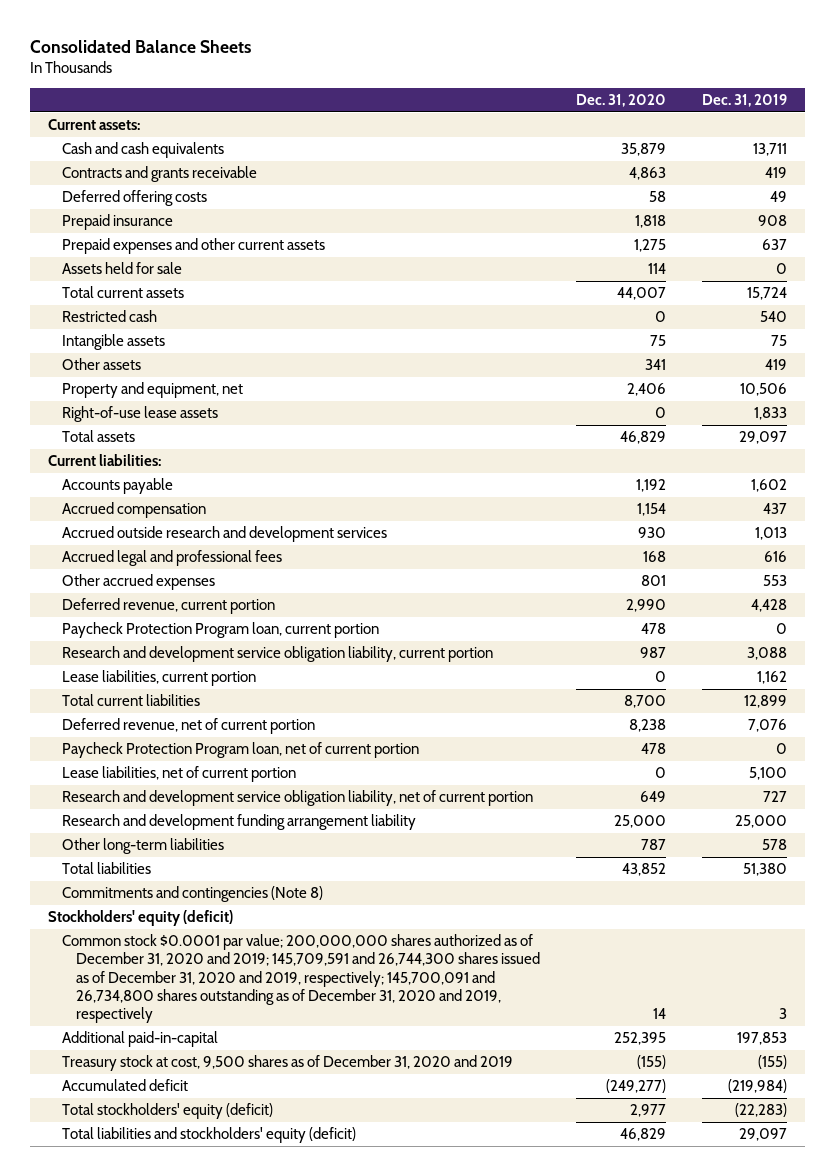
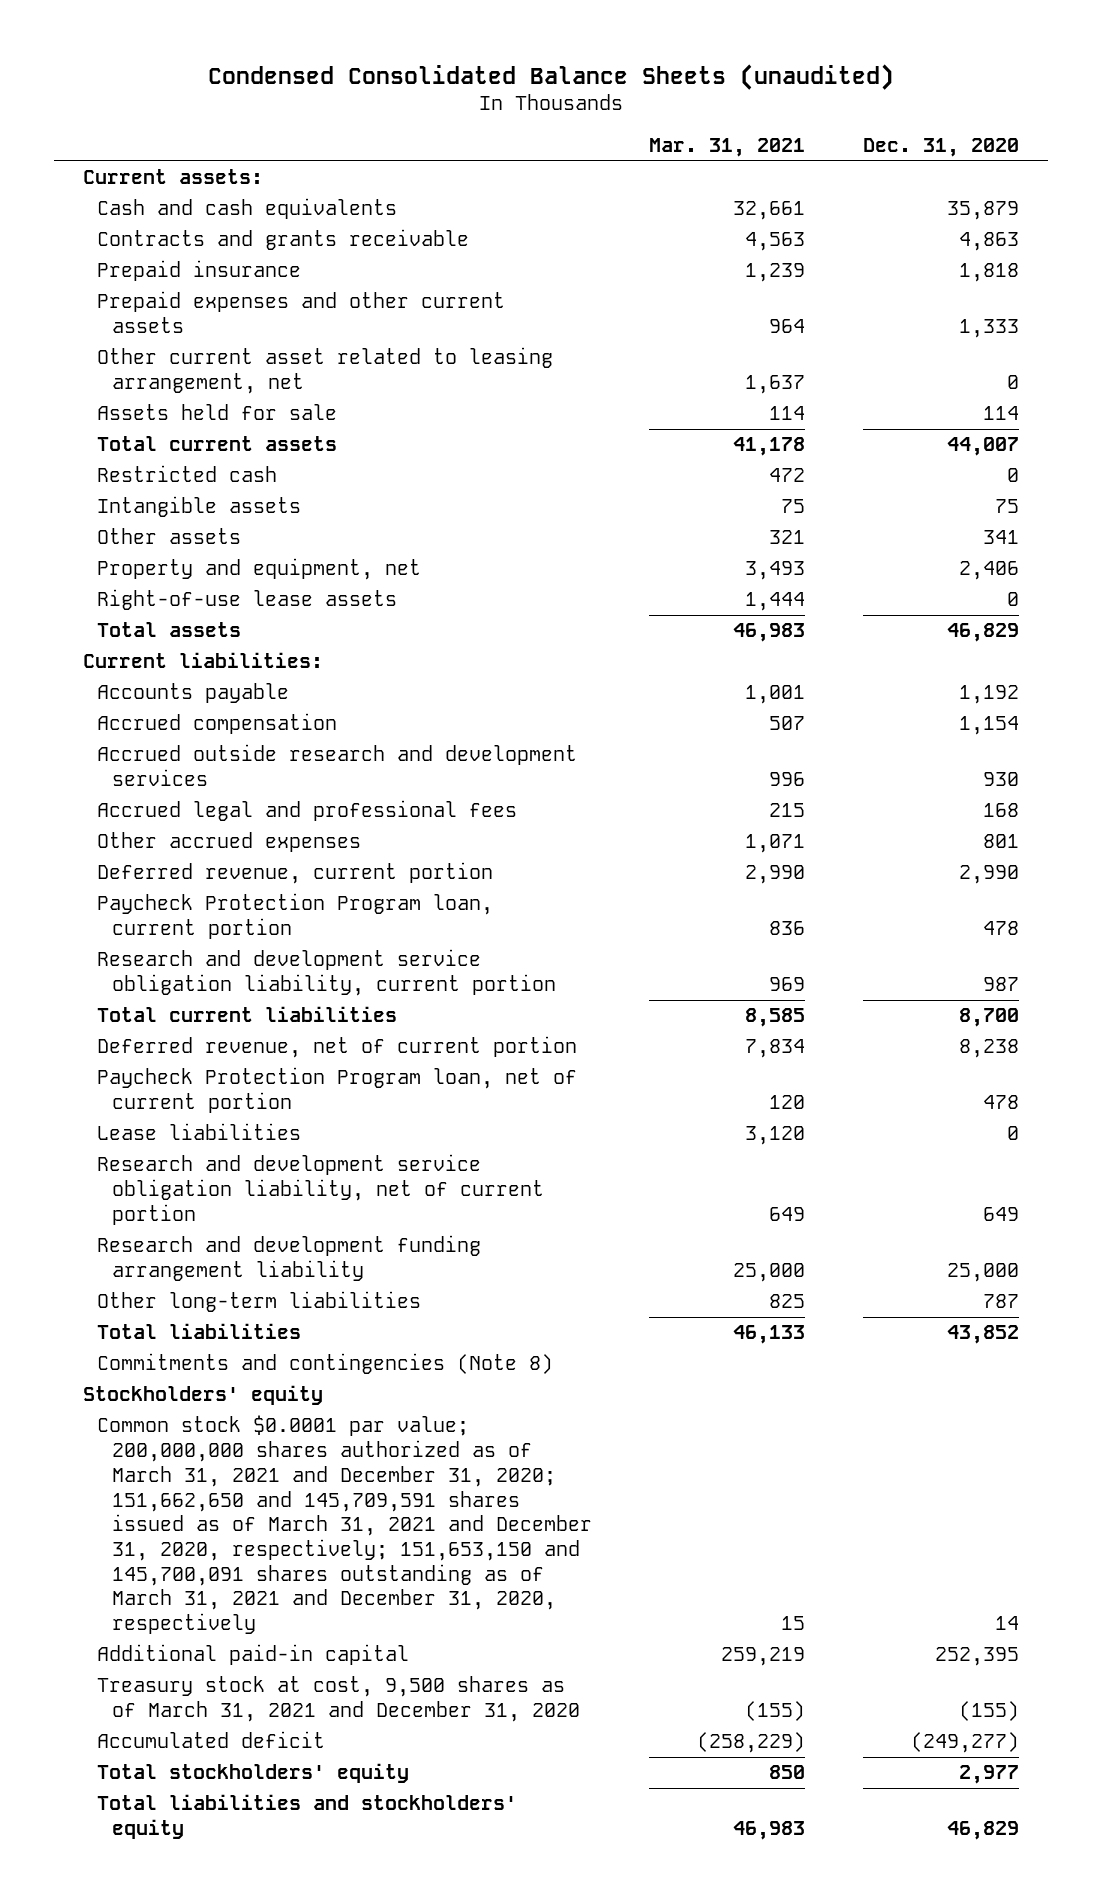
[29,40,251,54] Consolidated Balance Sheets -> [207,63,894,90] Condensed Consolidated Balance Sheets (unaudited)
[701,94,787,108] Dec. 31, 2019 -> none
none -> [649,137,806,157] Mar. 31, 2021
[61,190,207,207] Deferred offering costs -> none
[633,239,666,253] 1,275 -> [959,319,1020,339] 1,333
none -> [97,347,554,395] Other current asset related to leasing arrangement, net
[61,670,256,687] Lease liabilities, current portion -> none
[61,766,296,783] Lease liabilities, net of current portion -> [97,1123,302,1141] Lease liabilities
[47,910,233,927] Stockholders' equity (deficit) -> [82,1385,323,1406] Stockholders' equity
[61,934,541,1024] Common stock $0.0001 par value; 200,000,000 shares authorized as of December 31, 2020 and 2019; 145,709,591 and 26,744,300 shares issued as of December 31, 2020 and 2019, respectively; 145,700,091 and 26,734,800 shares outstanding as of December 31, 2020 and 2019, respectively -> [97,1415,592,1635] Common stock $0.0001 par value; 200,000,000 shares authorized as of March 31, 2021 and December 31, 2020; 151,662,650 and 145,709,591 shares issued as of March 31, 2021 and December 31, 2020, respectively; 151,653,150 and 145,700,091 shares outstanding as of March 31, 2021 and December 31, 2020, respectively
[61,1031,218,1048] Additional paid-in-capital -> [97,1644,410,1666] Additional paid-in capital
[61,1055,513,1072] Treasury stock at cost, 9,500 shares as of December 31, 2020 and 2019 -> [97,1676,580,1723] Treasury stock at cost, 9,500 shares as of March 31, 2021 and December 31, 2020
[61,1103,273,1120] Total stockholders' equity (deficit) -> [97,1763,410,1784] Total stockholders' equity
[61,1127,356,1144] Total liabilities and stockholders' equity (deficit) -> [97,1794,518,1840] Total liabilities and stockholders' equity

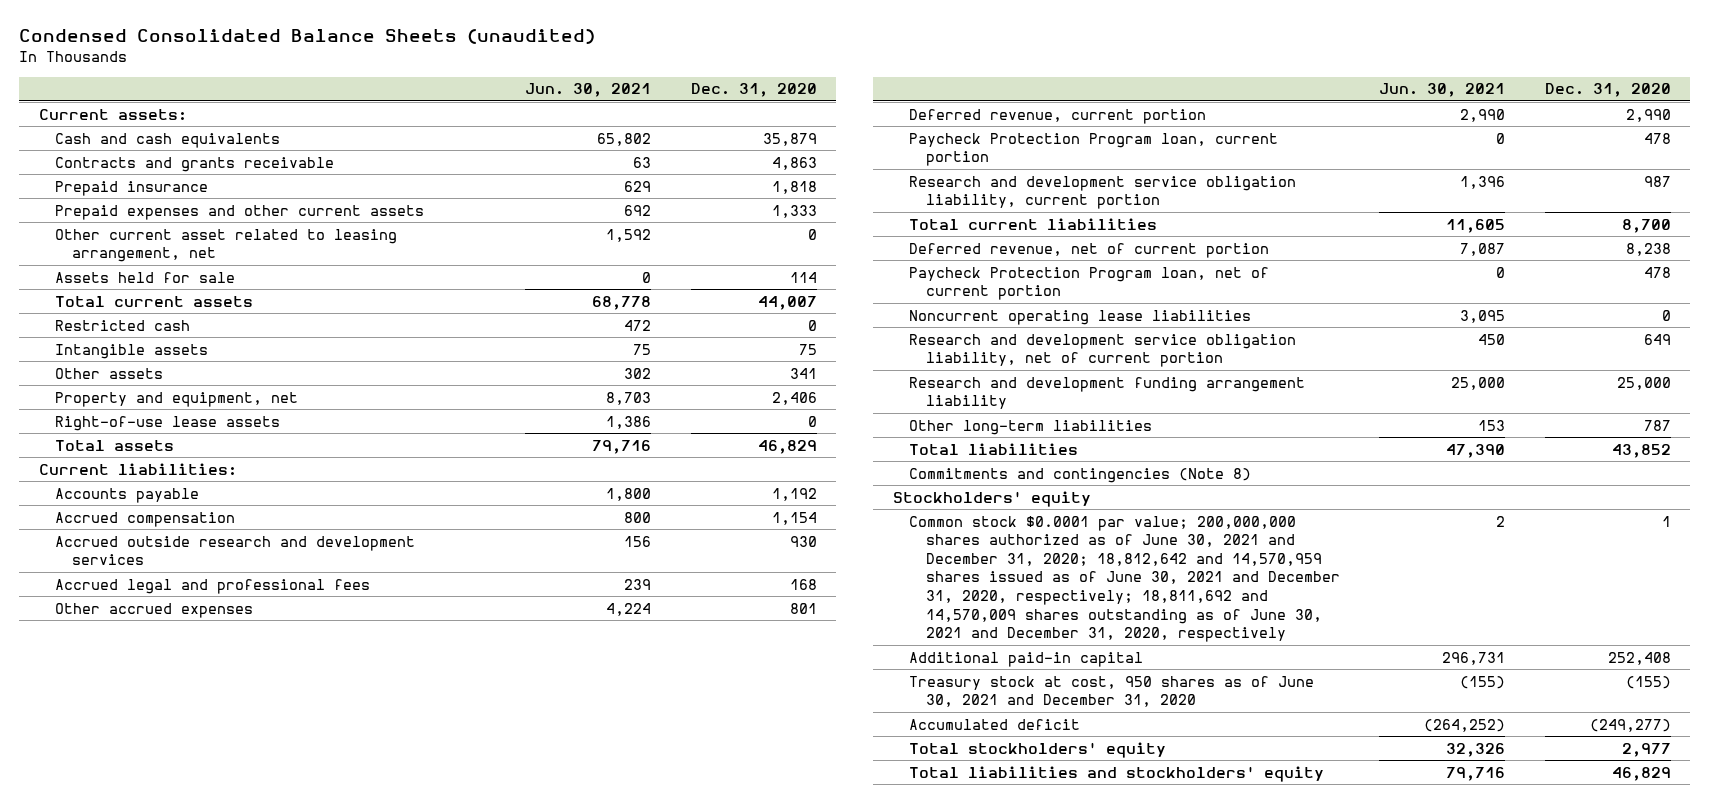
[649,137,806,157] Mar. 31, 2021 -> none
none -> [525,83,652,98] Jun. 30, 2021
[97,1123,302,1141] Lease liabilities -> [909,309,1252,325] Noncurrent operating lease liabilities
[97,1415,592,1635] Common stock $0.0001 par value; 200,000,000 shares authorized as of March 31, 2021 and December 31, 2020; 151,662,650 and 145,709,591 shares issued as of March 31, 2021 and December 31, 2020, respectively; 151,653,150 and 145,700,091 shares outstanding as of March 31, 2021 and December 31, 2020, respectively -> [909,515,1340,643] Common stock $0.0001 par value; 200,000,000 shares authorized as of June 30, 2021 and December 31, 2020; 18,812,642 and 14,570,959 shares issued as of June 30, 2021 and December 31, 2020, respectively; 18,811,692 and 14,570,009 shares outstanding as of June 30, 2021 and December 31, 2020, respectively
[995,1616,1020,1631] 14 -> [1661,515,1671,527] 1
[935,1647,1020,1667] 252,395 -> [1607,651,1671,665] 252,408
[97,1676,580,1723] Treasury stock at cost, 9,500 shares as of March 31, 2021 and December 31, 2020 -> [909,675,1315,708] Treasury stock at cost, 950 shares as of June 30, 2021 and December 31, 2020

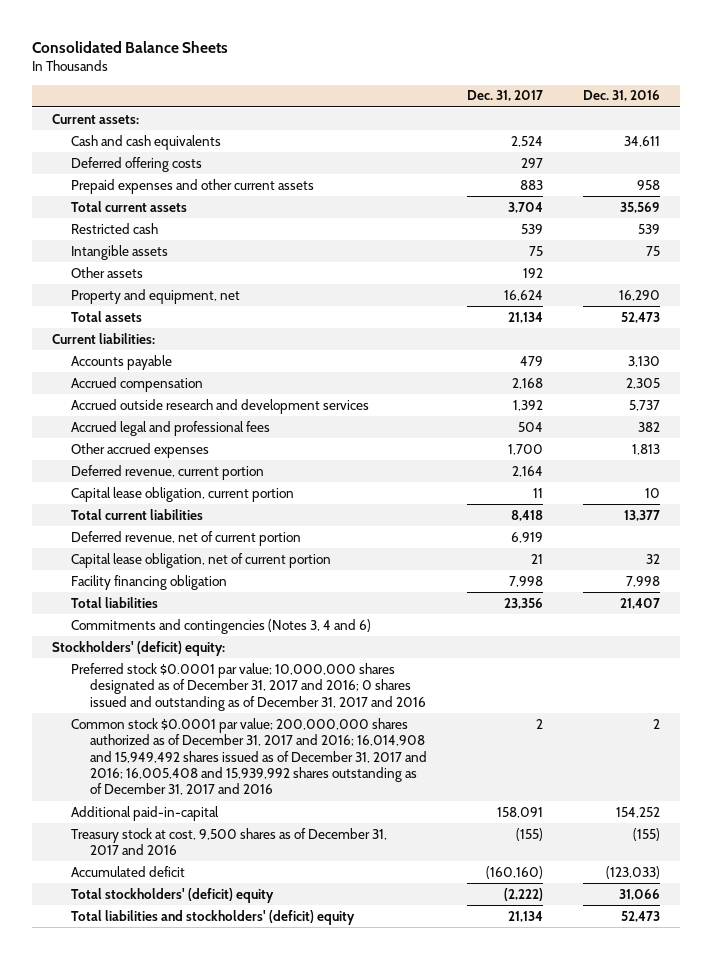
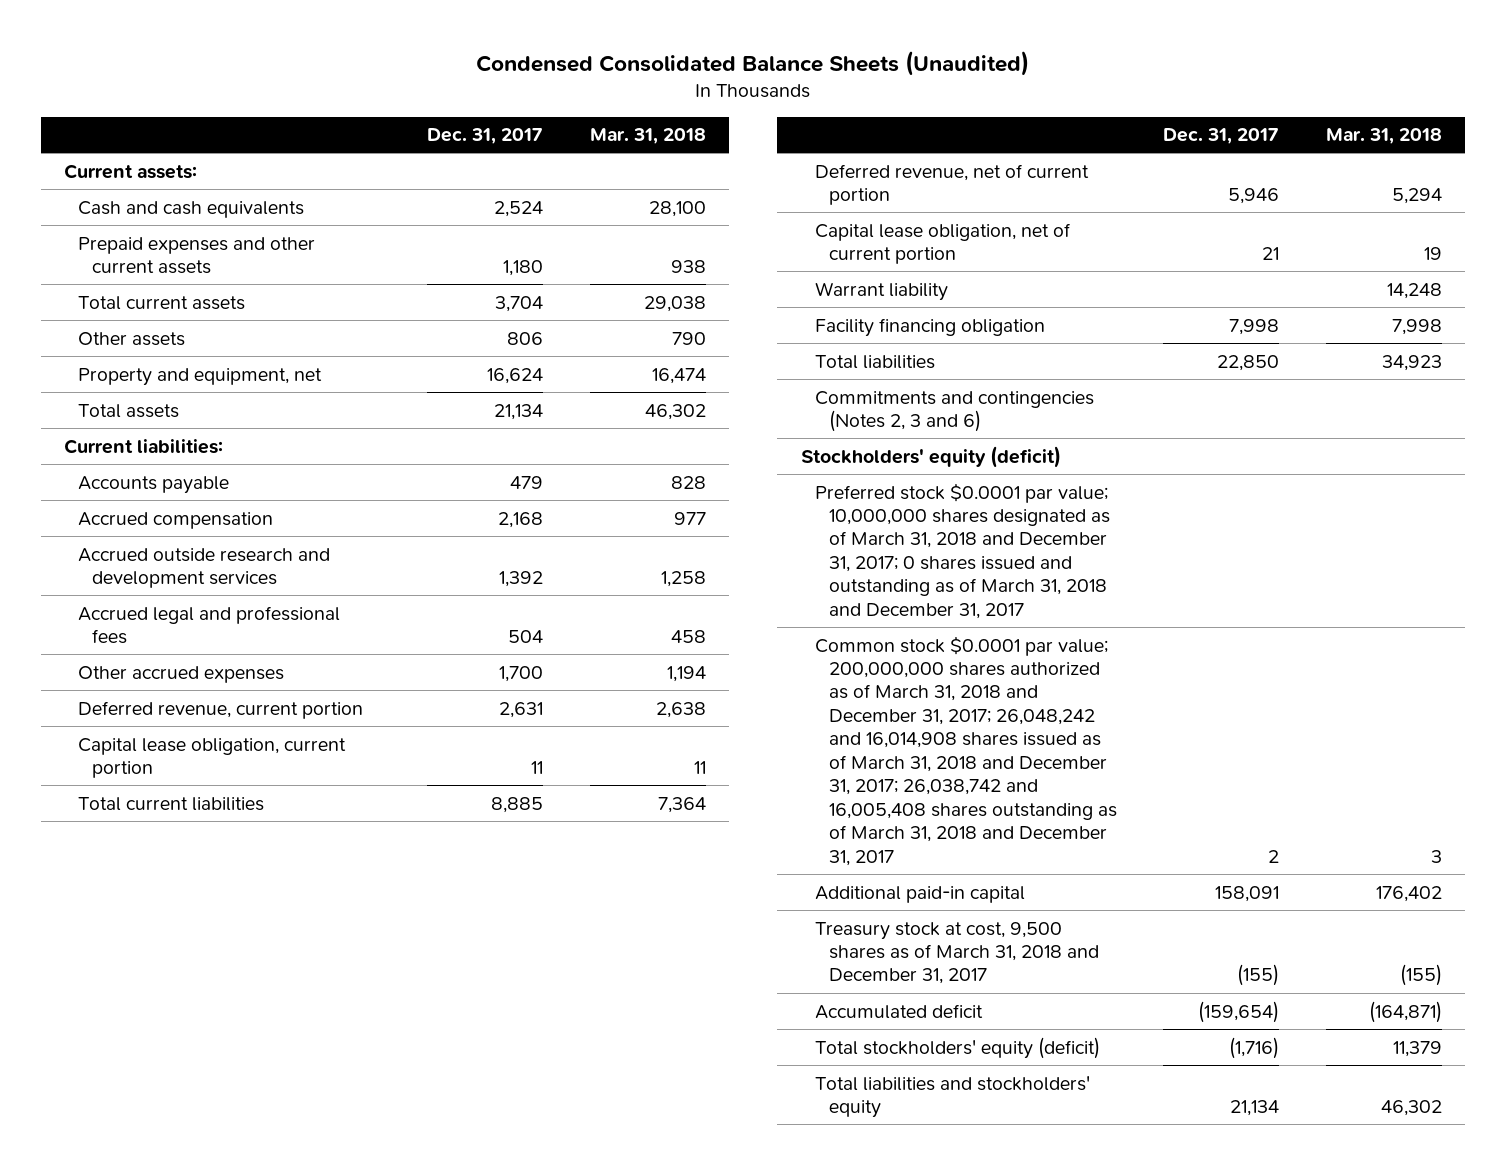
[31,40,228,53] Consolidated Balance Sheets -> [476,50,1030,76] Condensed Consolidated Balance Sheets (Unaudited)
[583,90,661,102] Dec. 31, 2016 -> none
none -> [589,128,706,145] Mar. 31, 2018
[70,156,202,172] Deferred offering costs -> none
[520,179,544,190] 883 -> [502,259,543,276] 1,180
[70,222,158,234] Restricted cash -> none
[70,244,168,260] Intangible assets -> none
[523,267,544,278] 192 -> [506,331,543,345] 806
[512,465,544,477] 2,164 -> [498,701,543,718] 2,631
[511,509,544,521] 8,418 -> [490,796,543,813] 8,885
[511,531,544,543] 6,919 -> [1228,187,1280,204] 5,946
none -> [814,281,948,301] Warrant liability
[504,597,544,609] 23,356 -> [1217,354,1280,371] 22,850
[70,618,371,634] Commitments and contingencies (Notes 3, 4 and 6) -> [814,390,1094,432] Commitments and contingencies (Notes 2, 3 and 6)
[51,640,225,656] Stockholders' (deficit) equity: -> [800,445,1061,468] Stockholders' equity (deficit)
[70,662,427,711] Preferred stock $0.0001 par value; 10,000,000 shares designated as of December 31, 2017 and 2016; 0 shares issued and outstanding as of December 31, 2017 and 2016 -> [814,482,1110,619] Preferred stock $0.0001 par value; 10,000,000 shares designated as of March 31, 2018 and December 31, 2017; 0 shares issued and outstanding as of March 31, 2018 and December 31, 2017
[70,717,428,796] Common stock $0.0001 par value; 200,000,000 shares authorized as of December 31, 2017 and 2016; 16,014,908 and 15,949,492 shares issued as of December 31, 2017 and 2016; 16,005,408 and 15,939,992 shares outstanding as of December 31, 2017 and 2016 -> [814,635,1117,866] Common stock $0.0001 par value; 200,000,000 shares authorized as of March 31, 2018 and December 31, 2017; 26,048,242 and 16,014,908 shares issued as of March 31, 2018 and December 31, 2017; 26,038,742 and 16,005,408 shares outstanding as of March 31, 2018 and December 31, 2017
[70,805,219,821] Additional paid-in-capital -> [814,885,1025,903] Additional paid-in capital
[70,827,387,856] Treasury stock at cost, 9,500 shares as of December 31, 2017 and 2016 -> [814,921,1099,985] Treasury stock at cost, 9,500 shares as of March 31, 2018 and December 31, 2017
[486,865,544,879] (160,160) -> [1198,1000,1280,1023] (159,654)
[70,887,274,903] Total stockholders' (deficit) equity -> [814,1036,1100,1059] Total stockholders' equity (deficit)
[504,887,544,901] (2,222) -> [1229,1036,1280,1059] (1,716)
[70,909,355,925] Total liabilities and stockholders' (deficit) equity -> [814,1075,1090,1118] Total liabilities and stockholders' equity

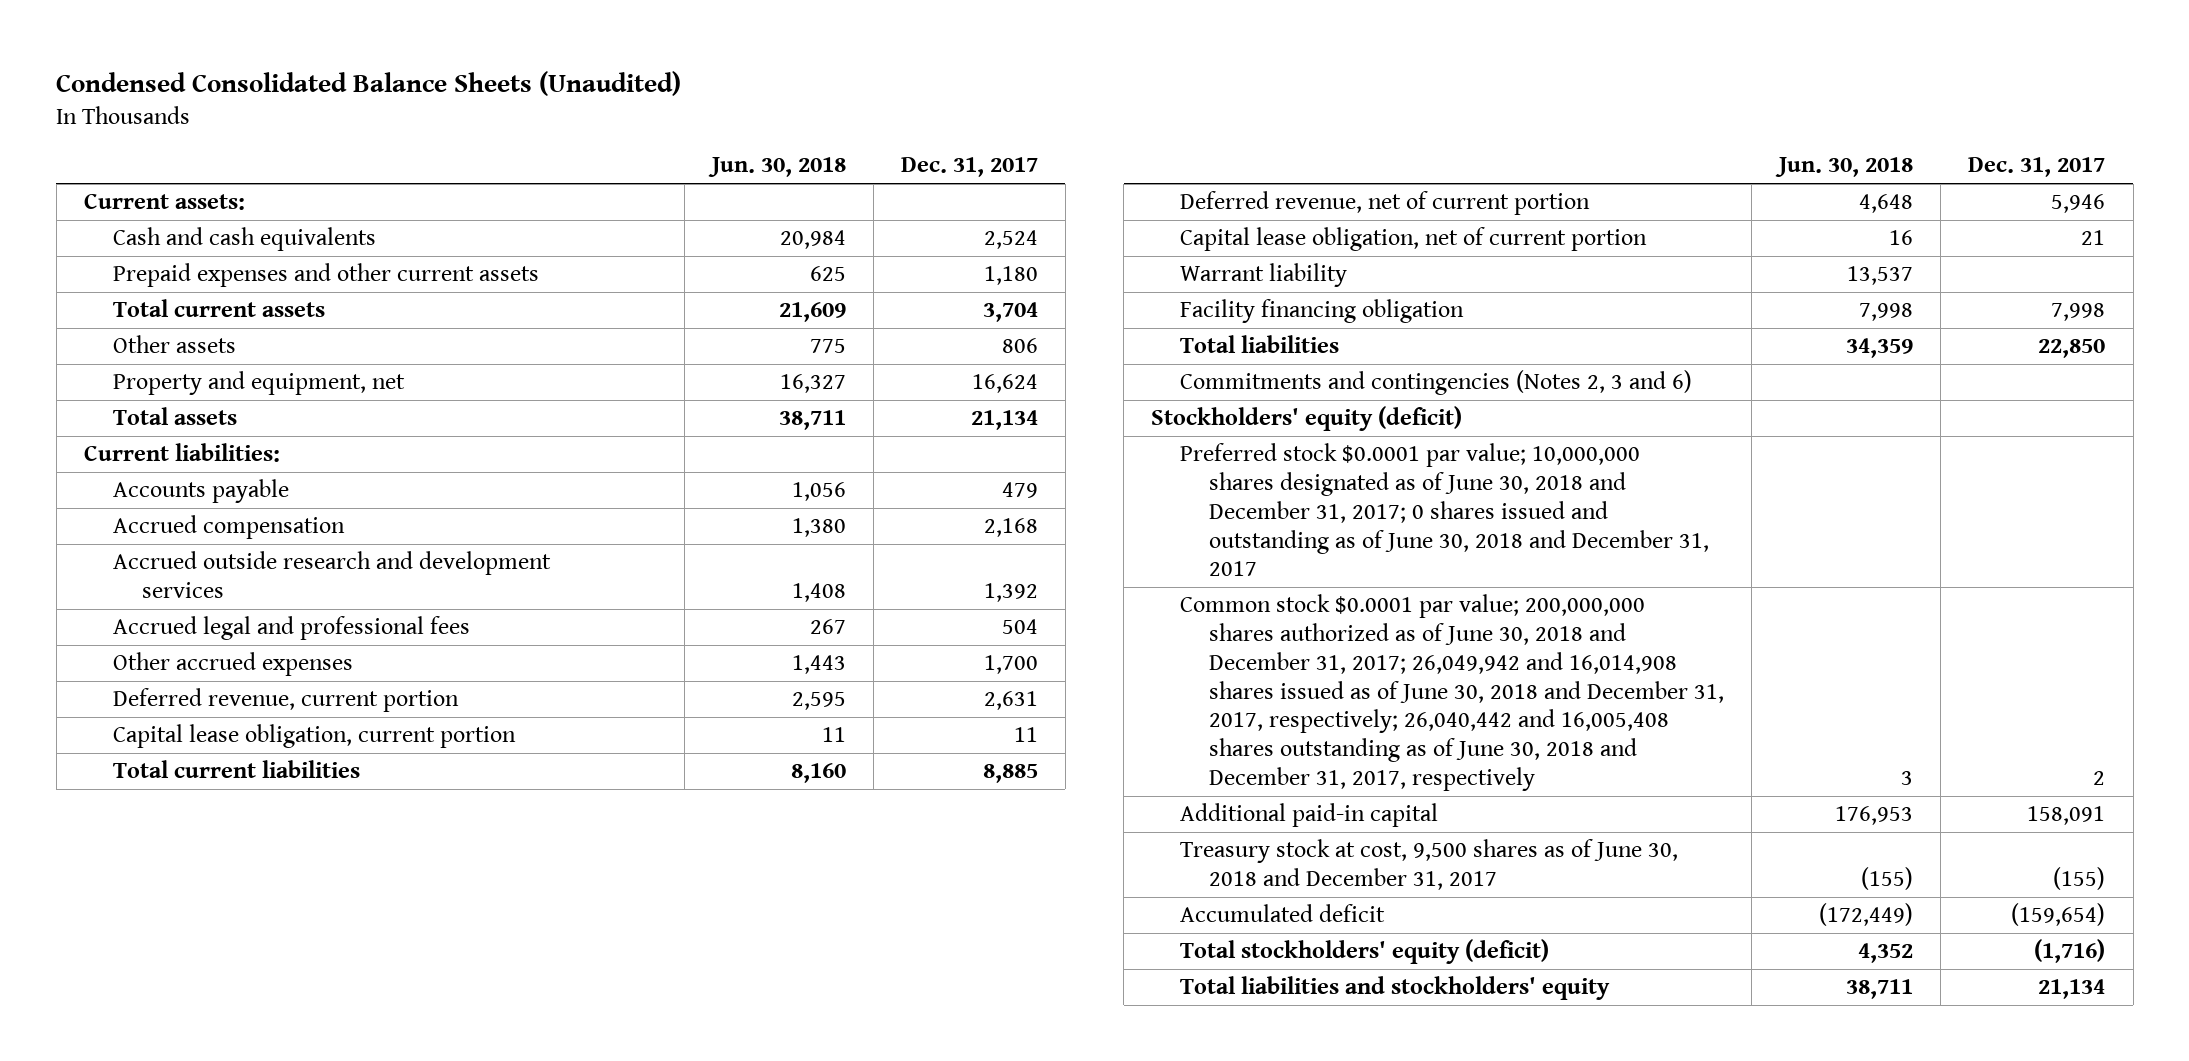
[589,128,706,145] Mar. 31, 2018 -> none
none -> [707,157,846,178] Jun. 30, 2018
[814,482,1110,619] Preferred stock $0.0001 par value; 10,000,000 shares designated as of March 31, 2018 and December 31, 2017; 0 shares issued and outstanding as of March 31, 2018 and December 31, 2017 -> [1180,443,1710,577] Preferred stock $0.0001 par value; 10,000,000 shares designated as of June 30, 2018 and December 31, 2017; 0 shares issued and outstanding as of June 30, 2018 and December 31, 2017
[814,635,1117,866] Common stock $0.0001 par value; 200,000,000 shares authorized as of March 31, 2018 and December 31, 2017; 26,048,242 and 16,014,908 shares issued as of March 31, 2018 and December 31, 2017; 26,038,742 and 16,005,408 shares outstanding as of March 31, 2018 and December 31, 2017 -> [1180,594,1725,791] Common stock $0.0001 par value; 200,000,000 shares authorized as of June 30, 2018 and December 31, 2017; 26,049,942 and 16,014,908 shares issued as of June 30, 2018 and December 31, 2017, respectively; 26,040,442 and 16,005,408 shares outstanding as of June 30, 2018 and December 31, 2017, respectively
[814,921,1099,985] Treasury stock at cost, 9,500 shares as of March 31, 2018 and December 31, 2017 -> [1180,839,1679,891] Treasury stock at cost, 9,500 shares as of June 30, 2018 and December 31, 2017

